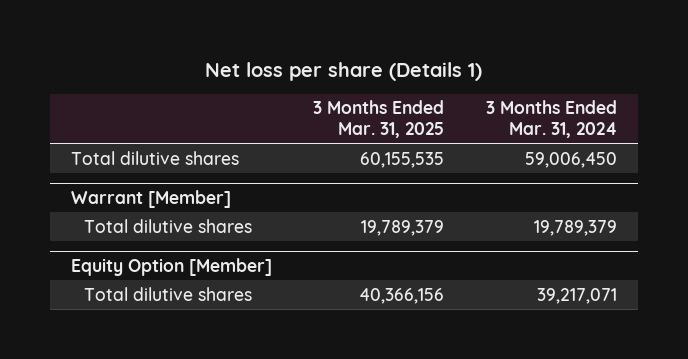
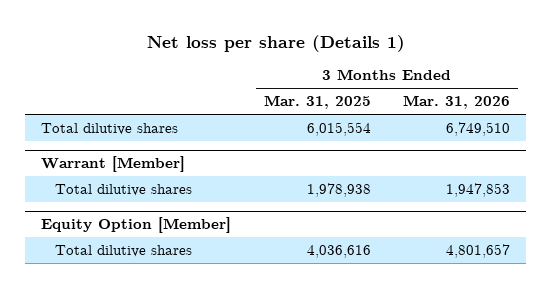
[486,100,618,138] 3 Months Ended Mar. 31, 2024 -> none
none -> [402,95,510,110] Mar. 31, 2026
[360,151,445,168] 60,155,535 -> [306,122,371,137] 6,015,554
[361,219,445,236] 19,789,379 -> [306,183,371,198] 1,978,938
[359,287,445,304] 40,366,156 -> [306,245,371,259] 4,036,616

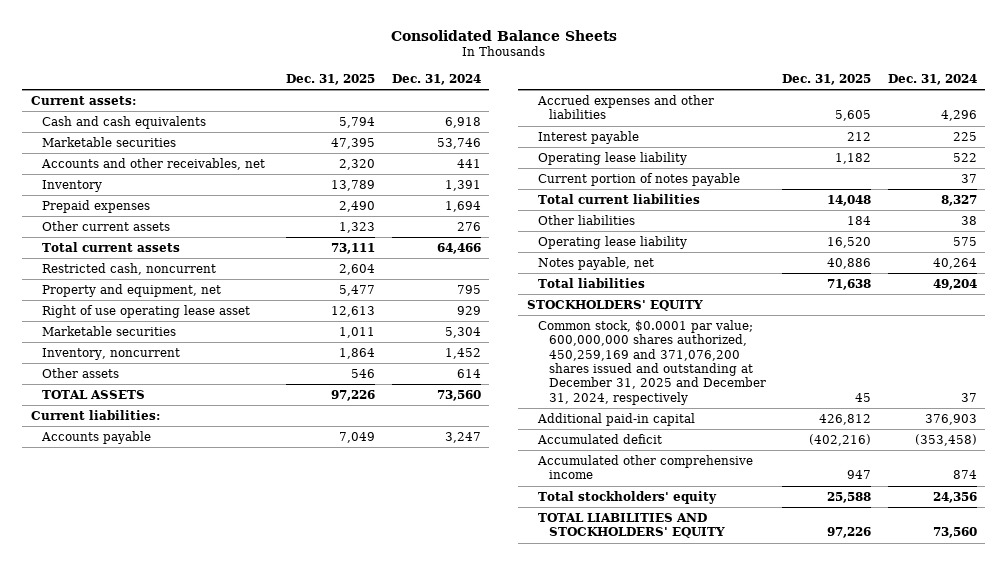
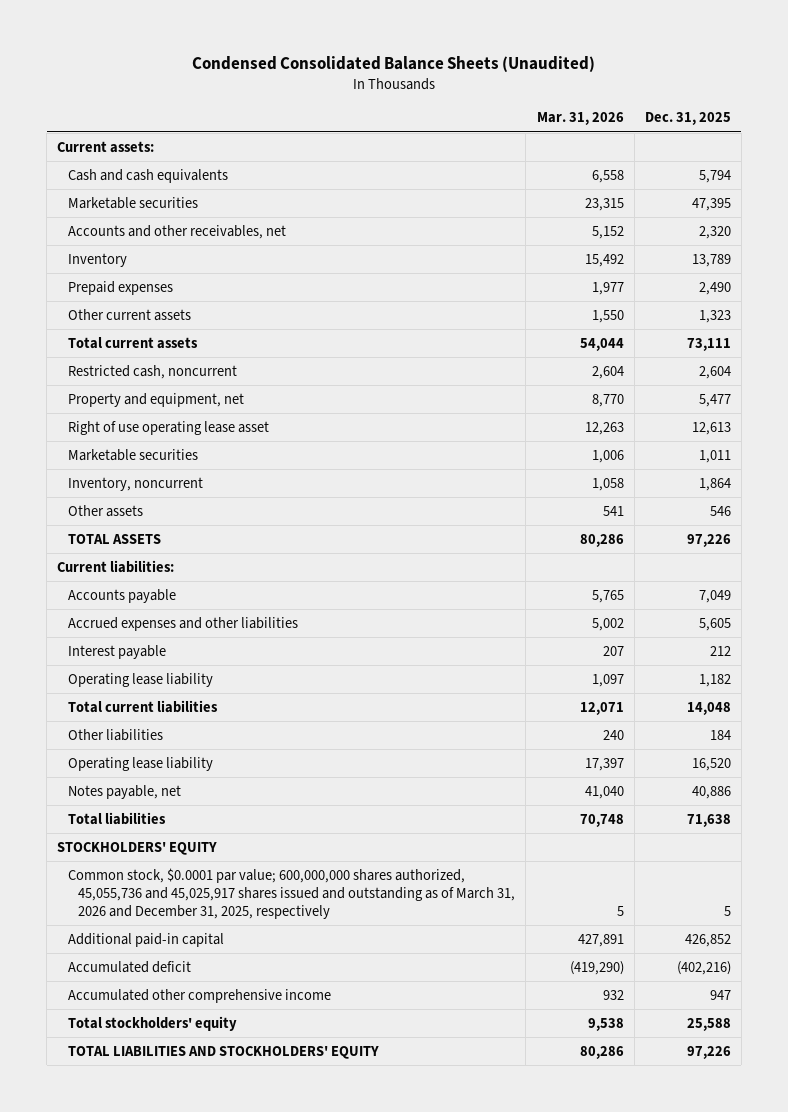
[390,29,617,41] Consolidated Balance Sheets -> [192,56,596,73] Condensed Consolidated Balance Sheets (Unaudited)
[391,74,481,86] Dec. 31, 2024 -> none
none -> [536,112,624,126] Mar. 31, 2026
[537,172,740,186] Current portion of notes payable -> none
[537,319,766,405] Common stock, $0.0001 par value; 600,000,000 shares authorized, 450,259,169 and 371,076,200 shares issued and outstanding at December 31, 2025 and December 31, 2024, respectively -> [67,867,516,920] Common stock, $0.0001 par value; 600,000,000 shares authorized, 45,055,736 and 45,025,917 shares issued and outstanding as of March 31, 2026 and December 31, 2025, respectively
[855,392,872,402] 45 -> [723,906,731,917] 5
[819,413,872,425] 426,812 -> [684,933,731,947] 426,852

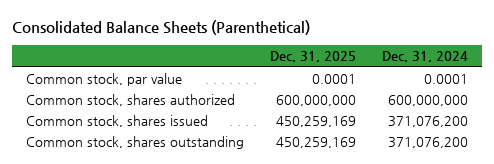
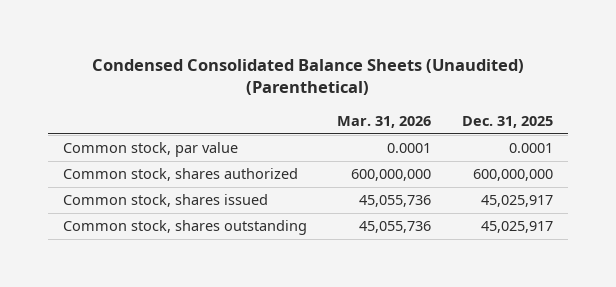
[12,20,311,36] Consolidated Balance Sheets (Parenthetical) -> [91,58,524,95] Condensed Consolidated Balance Sheets (Unaudited) (Parenthetical)
[382,51,469,63] Dec. 31, 2024 -> none
none -> [337,115,432,128] Mar. 31, 2026
[276,116,357,128] 450,259,169 -> [480,195,553,208] 45,025,917
[276,137,357,149] 450,259,169 -> [480,221,553,234] 45,025,917

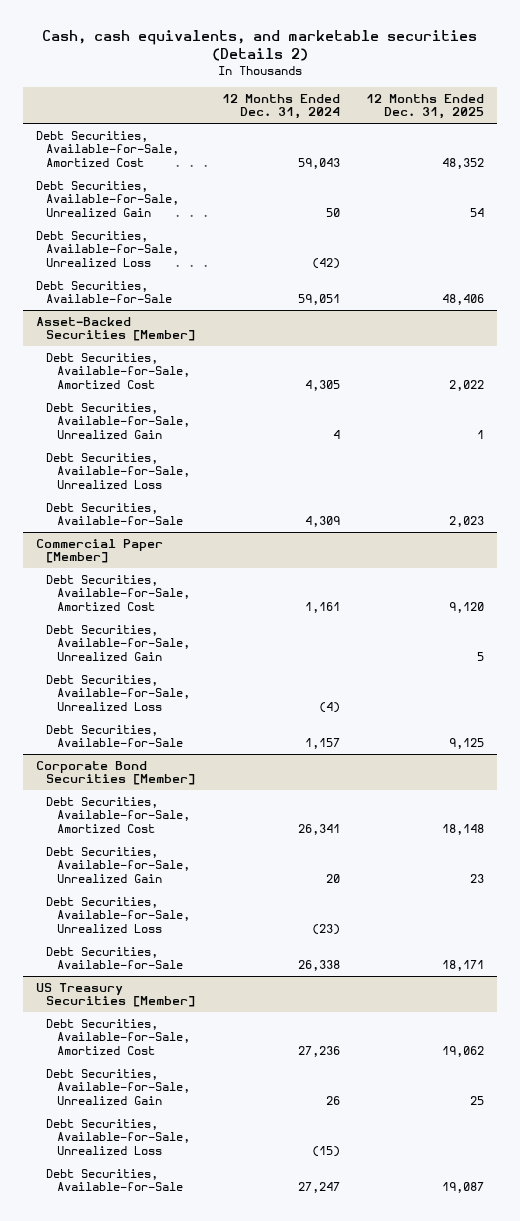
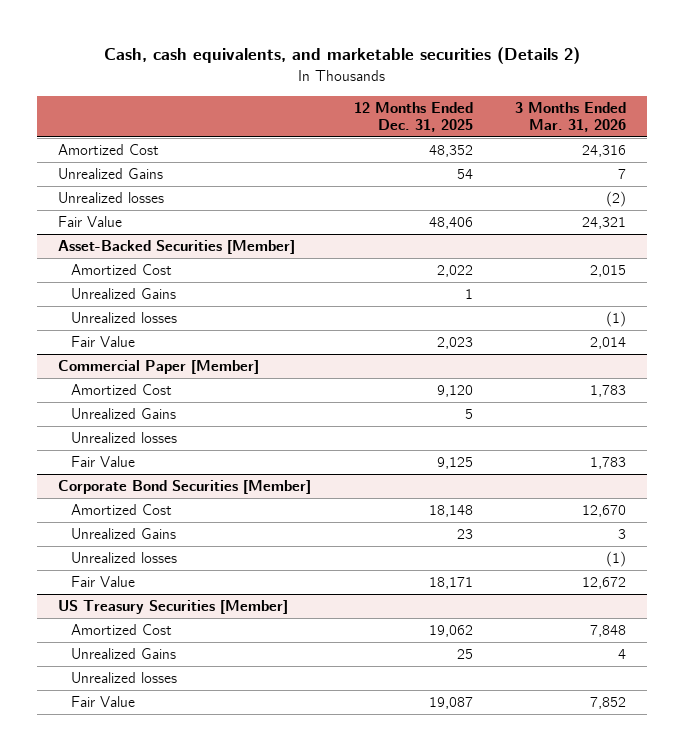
[221,93,340,120] 12 Months Ended Dec. 31, 2024 -> none
none -> [514,101,626,133] 3 Months Ended Mar. 31, 2026
[35,130,180,168] Debt Securities, Available-for-Sale, Amortized Cost -> [58,144,160,156] Amortized Cost
[35,180,180,218] Debt Securities, Available-for-Sale, Unrealized Gain -> [58,168,164,180] Unrealized Gains
[35,230,180,268] Debt Securities, Available-for-Sale, Unrealized Loss -> [58,192,165,204] Unrealized losses
[35,280,173,304] Debt Securities, Available-for-Sale -> [58,216,123,228] Fair Value
[46,352,190,390] Debt Securities, Available-for-Sale, Amortized Cost -> [71,264,173,276] Amortized Cost
[46,402,190,440] Debt Securities, Available-for-Sale, Unrealized Gain -> [71,288,177,300] Unrealized Gains
[46,452,190,490] Debt Securities, Available-for-Sale, Unrealized Loss -> [71,312,178,324] Unrealized losses
[46,502,183,526] Debt Securities, Available-for-Sale -> [71,336,136,348] Fair Value
[46,574,190,612] Debt Securities, Available-for-Sale, Amortized Cost -> [71,384,173,396] Amortized Cost
[46,624,190,662] Debt Securities, Available-for-Sale, Unrealized Gain -> [71,408,177,420] Unrealized Gains
[46,674,190,712] Debt Securities, Available-for-Sale, Unrealized Loss -> [71,432,178,444] Unrealized losses
[46,724,183,748] Debt Securities, Available-for-Sale -> [71,456,136,468] Fair Value
[46,796,190,834] Debt Securities, Available-for-Sale, Amortized Cost -> [71,504,173,516] Amortized Cost
[46,846,190,884] Debt Securities, Available-for-Sale, Unrealized Gain -> [71,528,177,540] Unrealized Gains
[46,896,190,934] Debt Securities, Available-for-Sale, Unrealized Loss -> [71,552,178,564] Unrealized losses
[46,946,183,970] Debt Securities, Available-for-Sale -> [71,576,136,588] Fair Value
[46,1018,190,1056] Debt Securities, Available-for-Sale, Amortized Cost -> [71,624,173,636] Amortized Cost
[46,1068,190,1106] Debt Securities, Available-for-Sale, Unrealized Gain -> [71,648,177,660] Unrealized Gains
[46,1118,190,1156] Debt Securities, Available-for-Sale, Unrealized Loss -> [71,672,178,684] Unrealized losses
[46,1168,183,1192] Debt Securities, Available-for-Sale -> [71,696,136,708] Fair Value

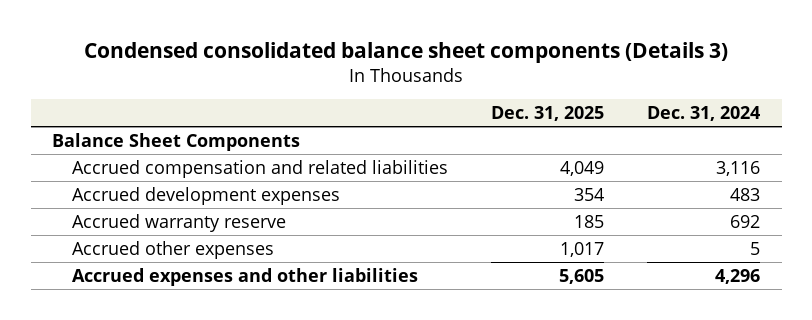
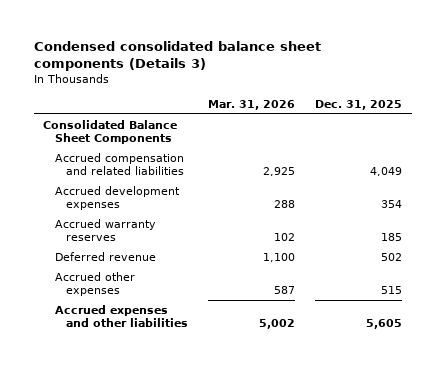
[647,106,761,122] Dec. 31, 2024 -> none
none -> [208,99,296,110] Mar. 31, 2026
[52,132,301,151] Balance Sheet Components -> [43,120,178,145] Consolidated Balance Sheet Components
[72,213,287,232] Accrued warranty reserve -> [54,219,156,242] Accrued warranty reserves
none -> [54,252,156,262] Deferred revenue
[560,241,605,257] 1,017 -> [380,286,402,295] 515

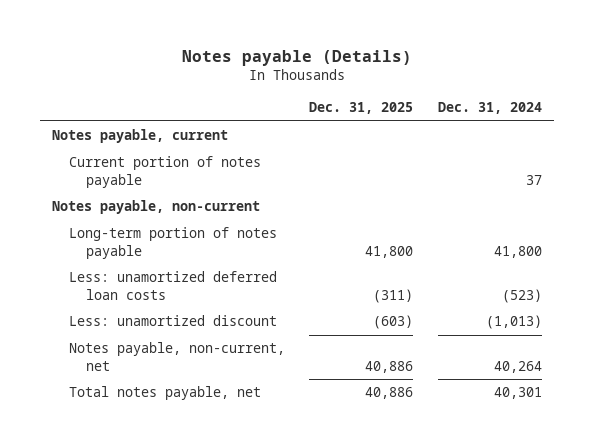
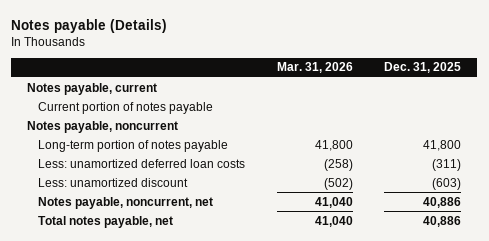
[437,102,542,115] Dec. 31, 2024 -> none
none -> [276,62,353,74] Mar. 31, 2026
[52,200,261,215] Notes payable, non-current -> [27,120,179,133] Notes payable, noncurrent
[69,342,286,371] Notes payable, non-current, net -> [37,196,213,209] Notes payable, noncurrent, net

